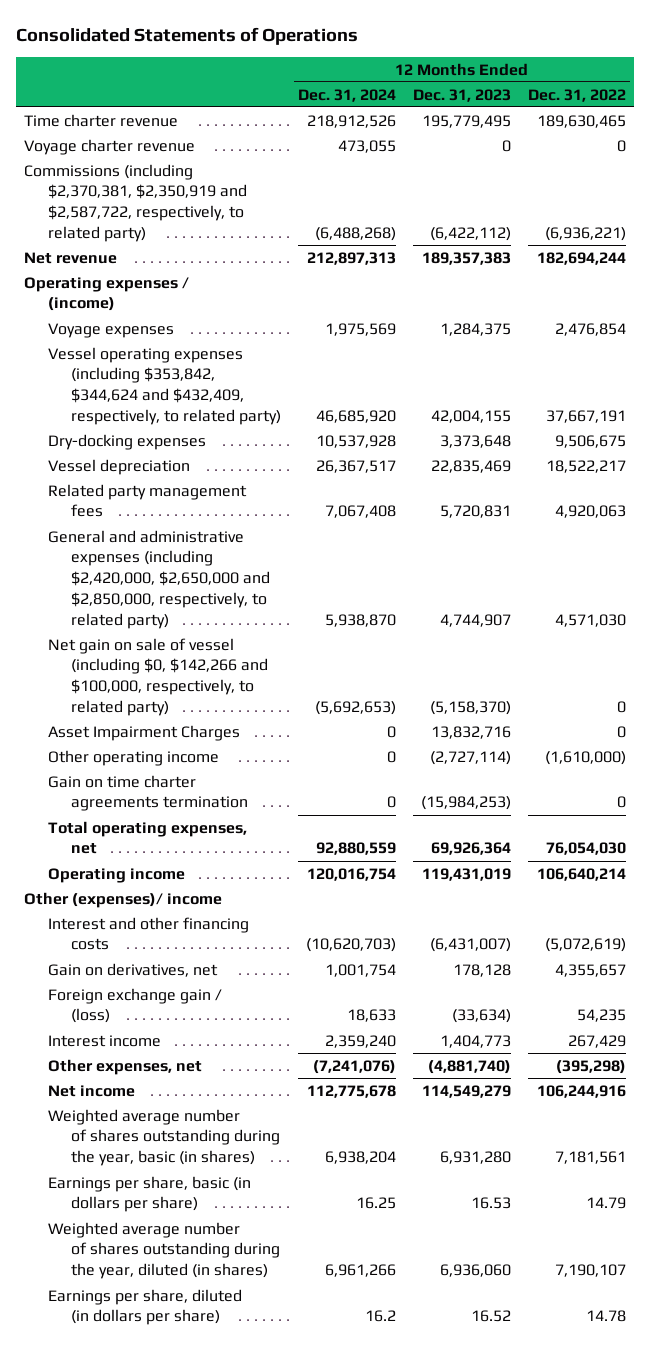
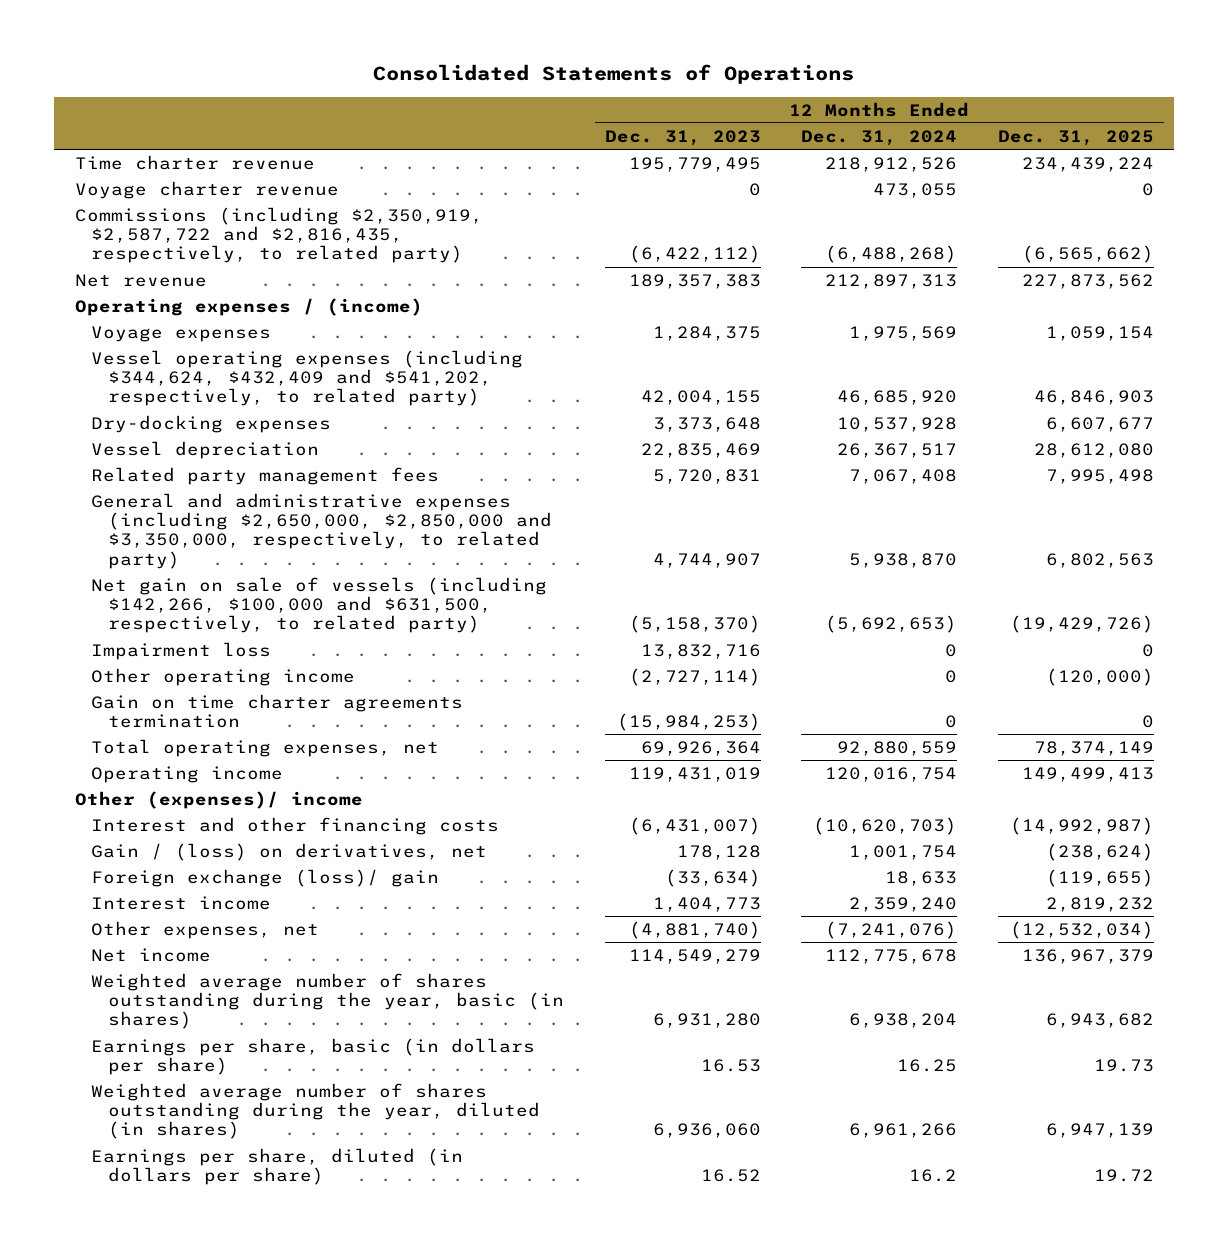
[527,88,626,102] Dec. 31, 2022 -> none
none -> [997,129,1154,146] Dec. 31, 2025
[24,163,247,242] Commissions (including $2,370,381, $2,350,919 and $2,587,722, respectively, to related party) -> [74,206,483,264] Commissions (including $2,350,919, $2,587,722 and $2,816,435, respectively, to related party)
[47,346,282,425] Vessel operating expenses (including $353,842, $344,624 and $432,409, respectively, to related party) -> [91,349,524,407] Vessel operating expenses (including $344,624, $432,409 and $541,202, respectively, to related party)
[47,529,271,629] General and administrative expenses (including $2,420,000, $2,650,000 and $2,850,000, respectively, to related party) -> [91,492,553,569] General and administrative expenses (including $2,650,000, $2,850,000 and $3,350,000, respectively, to related party)
[47,637,269,716] Net gain on sale of vessel (including $0, $142,266 and $100,000, respectively, to related party) -> [91,576,548,634] Net gain on sale of vessels (including $142,266, $100,000 and $631,500, respectively, to related party)
[47,724,240,741] Asset Impairment Charges -> [91,641,272,660] Impairment loss
[47,962,218,977] Gain on derivatives, net -> [91,842,488,861] Gain / (loss) on derivatives, net
[47,987,222,1024] Foreign exchange gain / (loss) -> [91,868,440,887] Foreign exchange (loss)/ gain

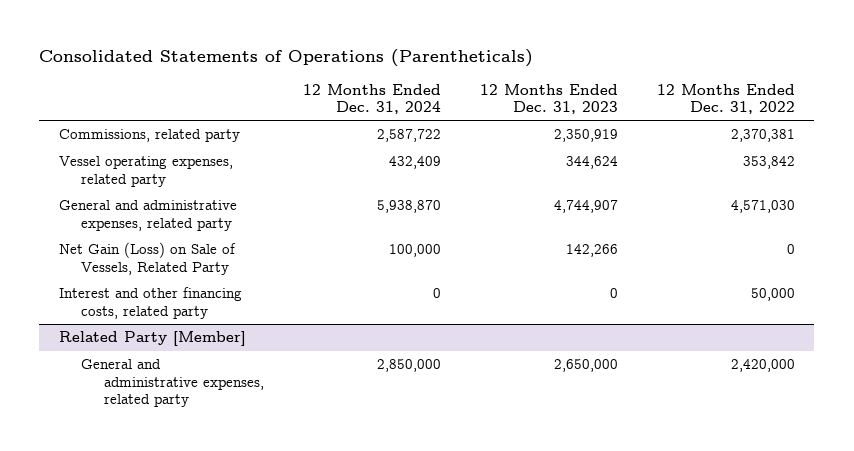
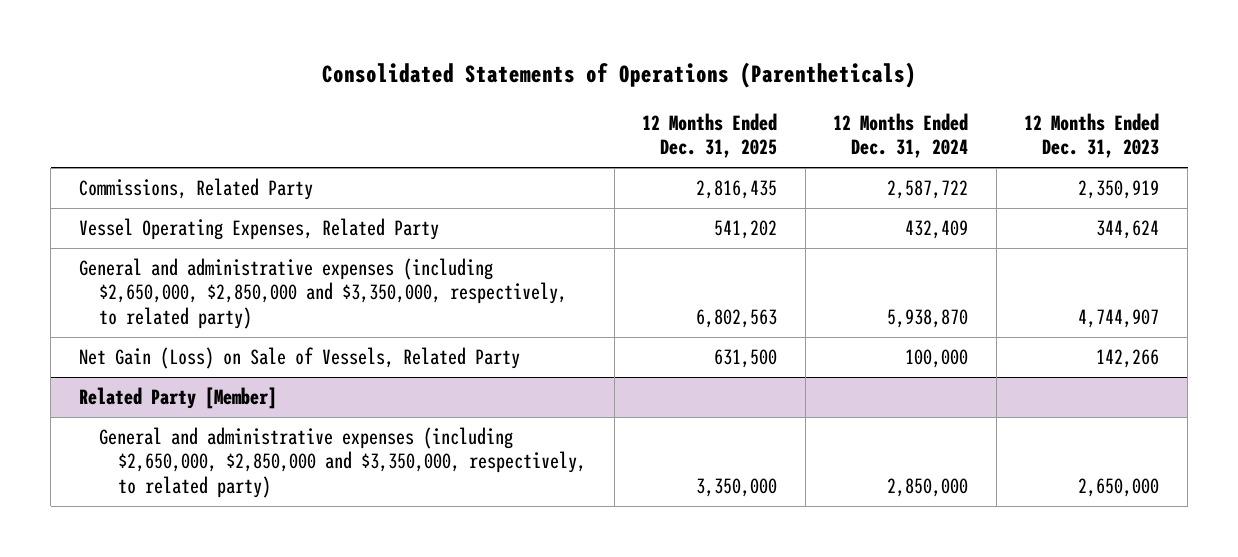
[656,83,795,115] 12 Months Ended Dec. 31, 2022 -> none
none -> [642,112,778,158] 12 Months Ended Dec. 31, 2025
[58,129,240,143] Commissions, related party -> [78,178,313,201] Commissions, Related Party
[58,156,233,187] Vessel operating expenses, related party -> [78,218,439,241] Vessel Operating Expenses, Related Party
[58,200,237,231] General and administrative expenses, related party -> [78,258,567,329] General and administrative expenses (including $2,650,000, $2,850,000 and $3,350,000, respectively, to related party)
[58,287,242,319] Interest and other financing costs, related party -> none
[81,359,264,408] General and administrative expenses, related party -> [98,427,587,498] General and administrative expenses (including $2,650,000, $2,850,000 and $3,350,000, respectively, to related party)

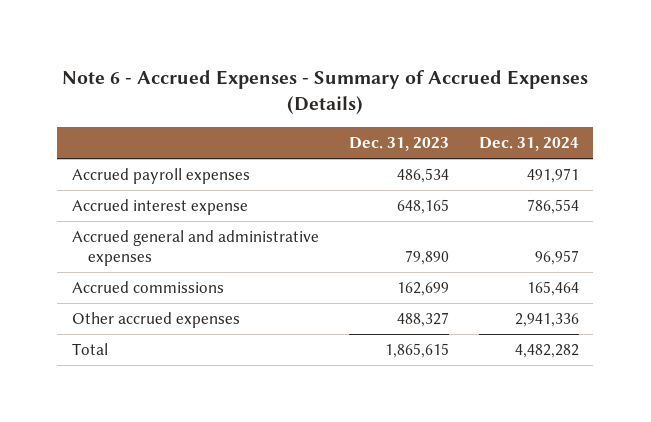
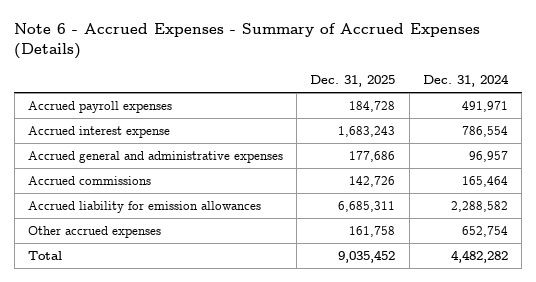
[348,137,449,152] Dec. 31, 2023 -> none
none -> [310,75,396,88] Dec. 31, 2025
none -> [27,200,261,213] Accrued liability for emission allowances
[514,313,579,328] 2,941,336 -> [461,225,508,237] 652,754

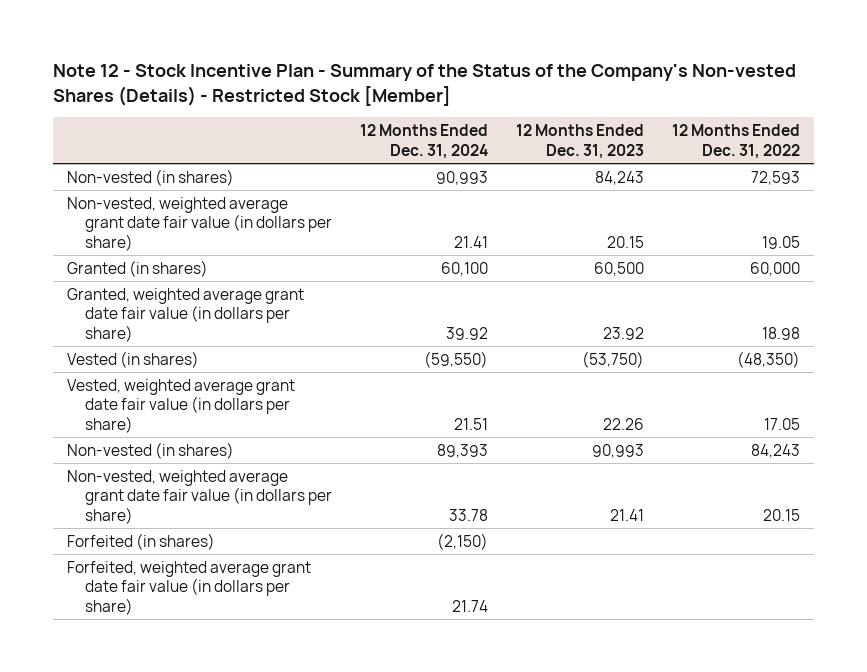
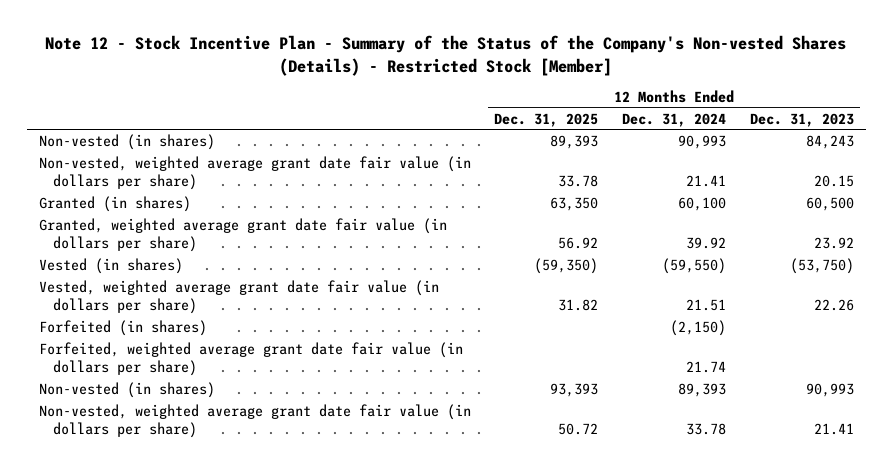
[671,124,800,159] 12 Months Ended Dec. 31, 2022 -> none
none -> [494,112,599,127] Dec. 31, 2025
[66,441,234,459] Non-vested (in shares) -> [38,381,215,398] Non-vested (in shares)
[66,469,332,525] Non-vested, weighted average grant date fair value (in dollars per share) -> [38,403,471,438] Non-vested, weighted average grant date fair value (in dollars per share)

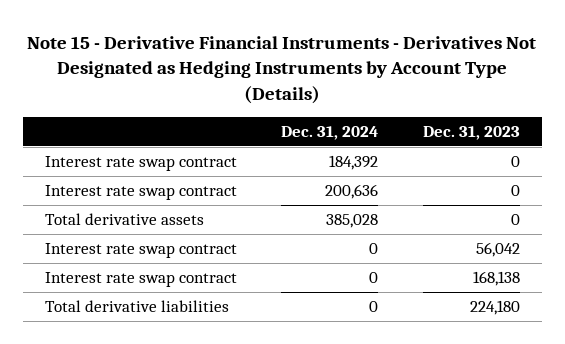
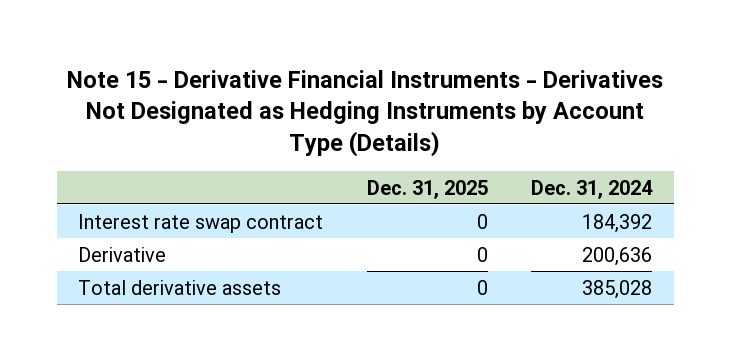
[422,125,520,140] Dec. 31, 2023 -> none
none -> [366,179,488,199] Dec. 31, 2025
[44,184,237,200] Interest rate swap contract -> [78,246,167,262] Derivative
[44,242,237,258] Interest rate swap contract -> none
[44,271,237,287] Interest rate swap contract -> none
[44,299,229,312] Total derivative liabilities -> none

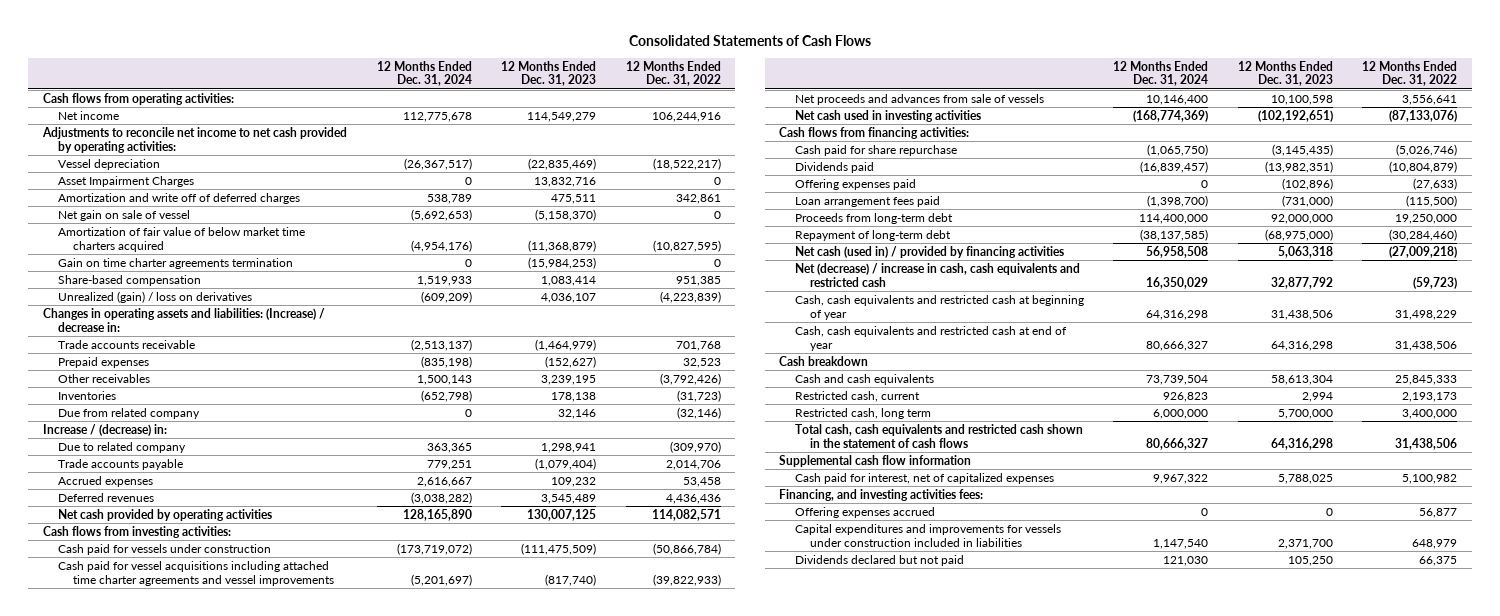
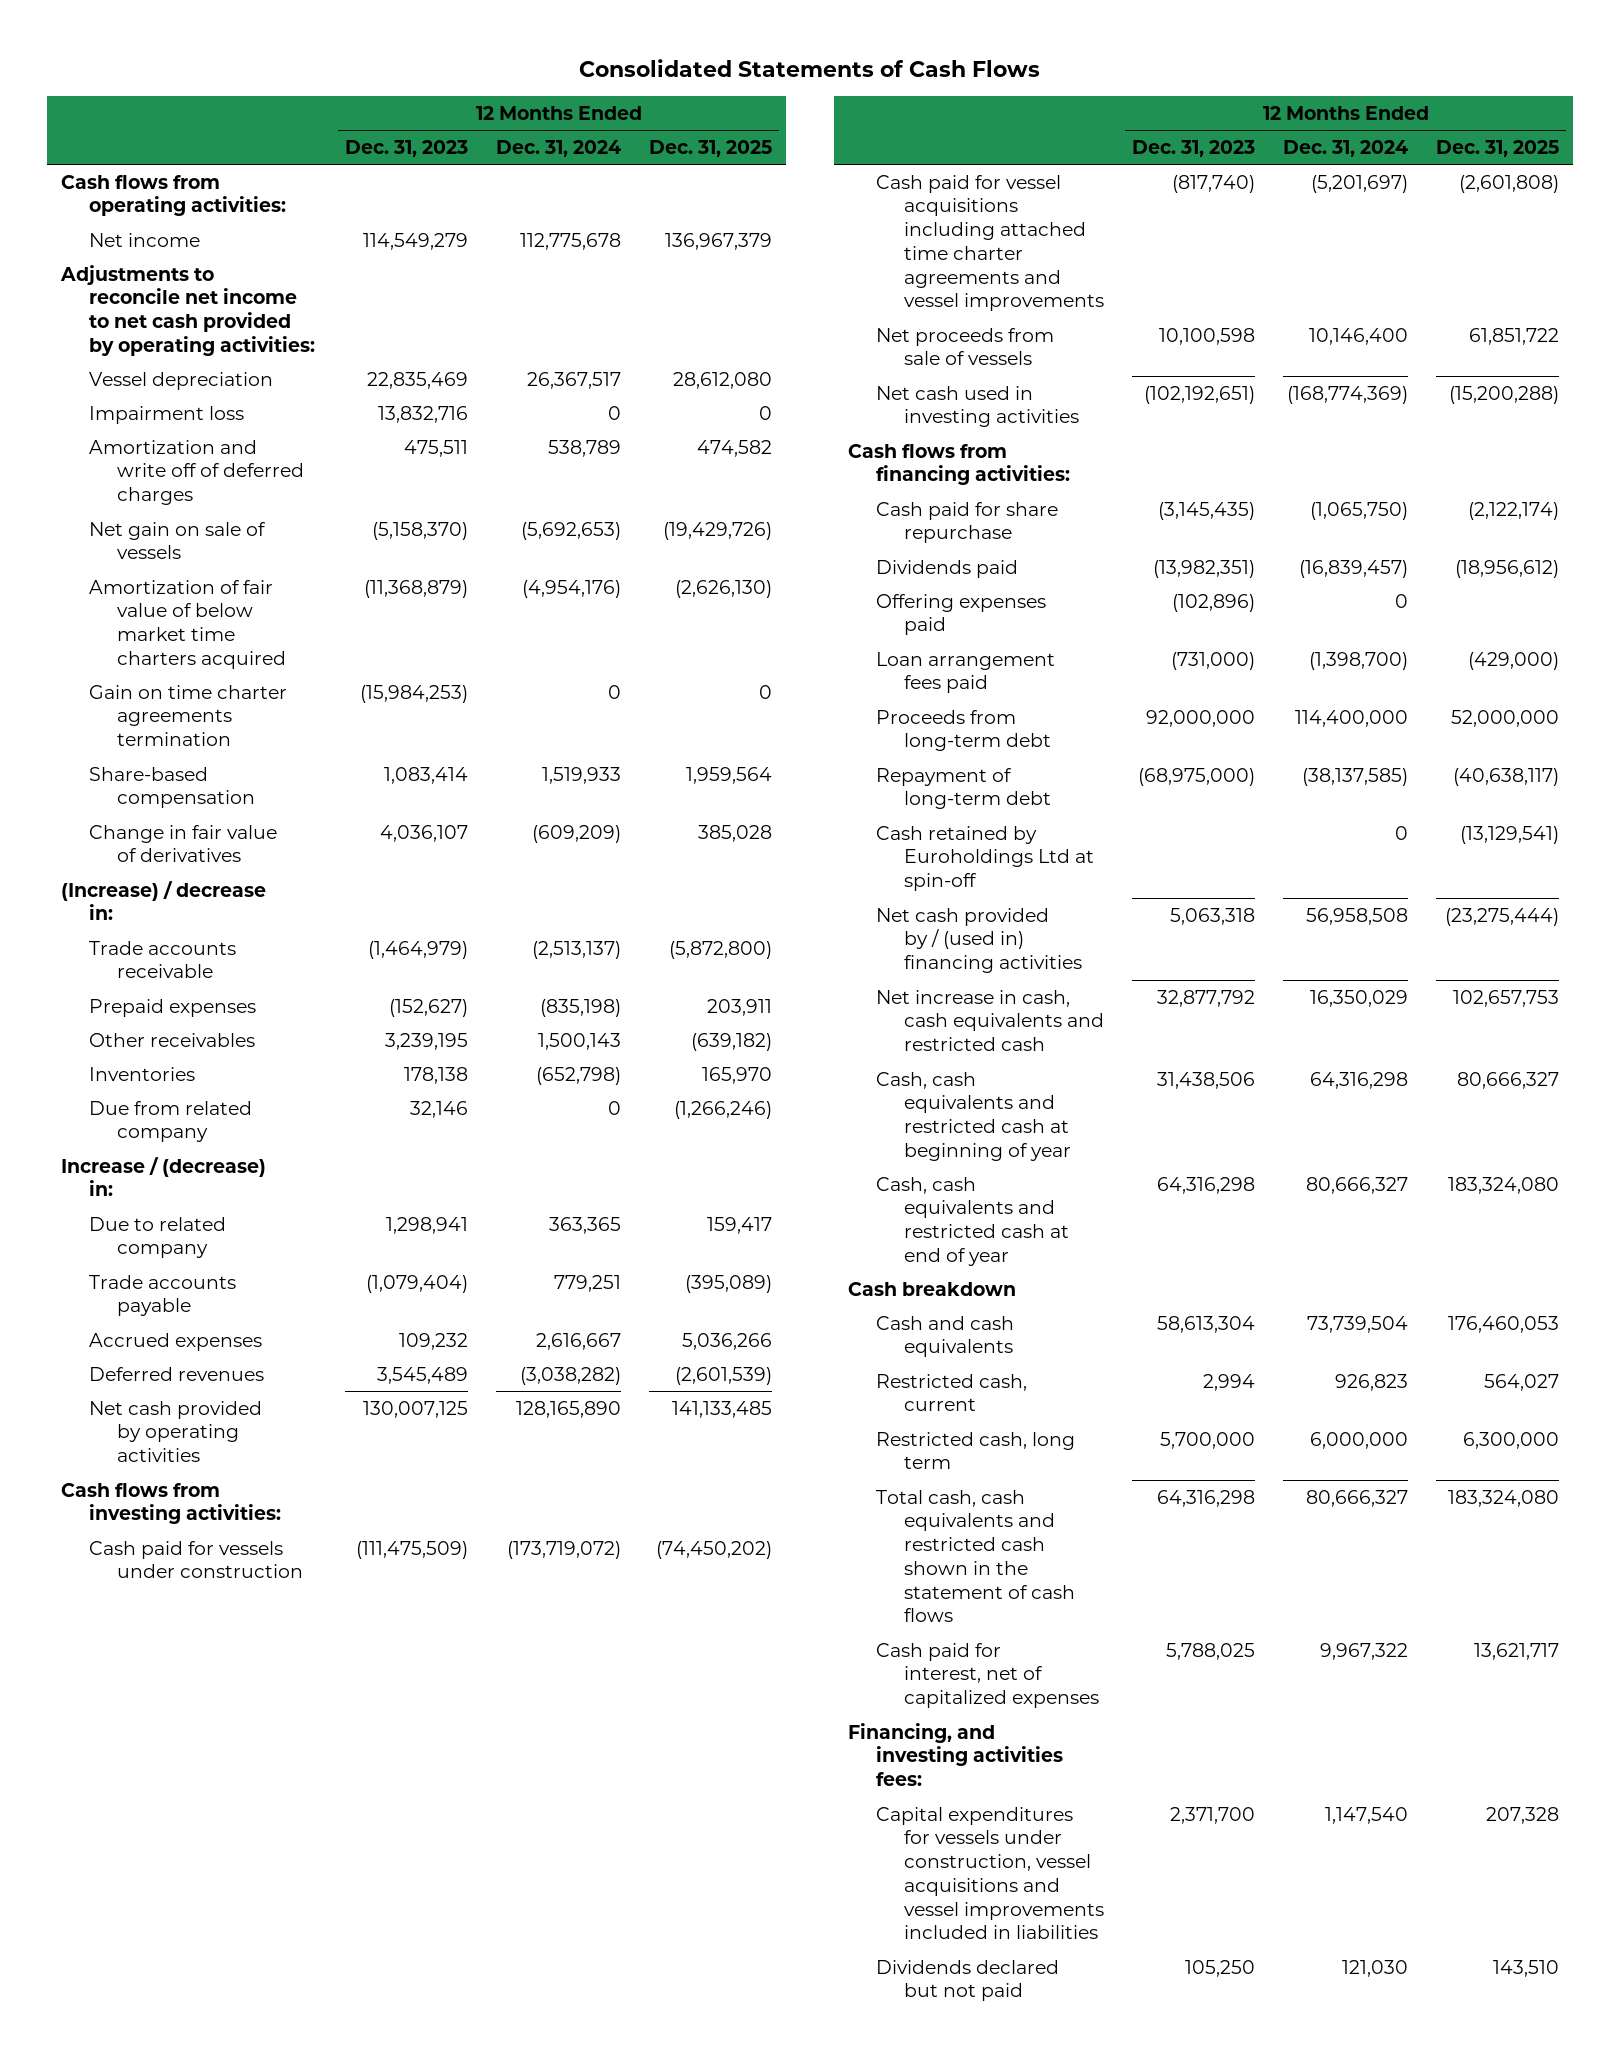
[625,60,721,87] 12 Months Ended Dec. 31, 2022 -> none
none -> [649,139,773,157] Dec. 31, 2025
[403,157,472,170] (26,367,517) -> [527,371,622,389] 26,367,517
[528,157,597,170] (22,835,469) -> [367,371,469,389] 22,835,469
[58,175,195,187] Asset Impairment Charges -> [89,405,245,424] Impairment loss
[58,209,191,221] Net gain on sale of vessel -> [89,521,267,560] Net gain on sale of vessels
[58,290,253,303] Unrealized (gain) / loss on derivatives -> [89,824,278,863] Change in fair value of derivatives
[42,307,325,332] Changes in operating assets and liabilities: (Increase) / decrease in: -> [61,880,267,921] (Increase) / decrease in:
[794,93,1044,105] Net proceeds and advances from sale of vessels -> [876,327,1055,366] Net proceeds from sale of vessels
none -> [876,825,1095,892] Cash retained by Euroholdings Ltd at spin-off
[794,245,1064,258] Net cash (used in) / provided by financing activities -> [876,907,1083,974] Net cash provided by / (used in) financing activities
[794,262,1080,287] Net (decrease) / increase in cash, cash equivalents and restricted cash -> [876,989,1105,1052] Net increase in cash, cash equivalents and restricted cash
[779,454,972,467] Supplemental cash flow information -> none
[794,506,935,518] Offering expenses accrued -> none
[794,523,1061,547] Capital expenditures and improvements for vessels under construction included in liabilities -> [876,1806,1105,1940] Capital expenditures for vessels under construction, vessel acquisitions and vessel improvements included in liabilities

